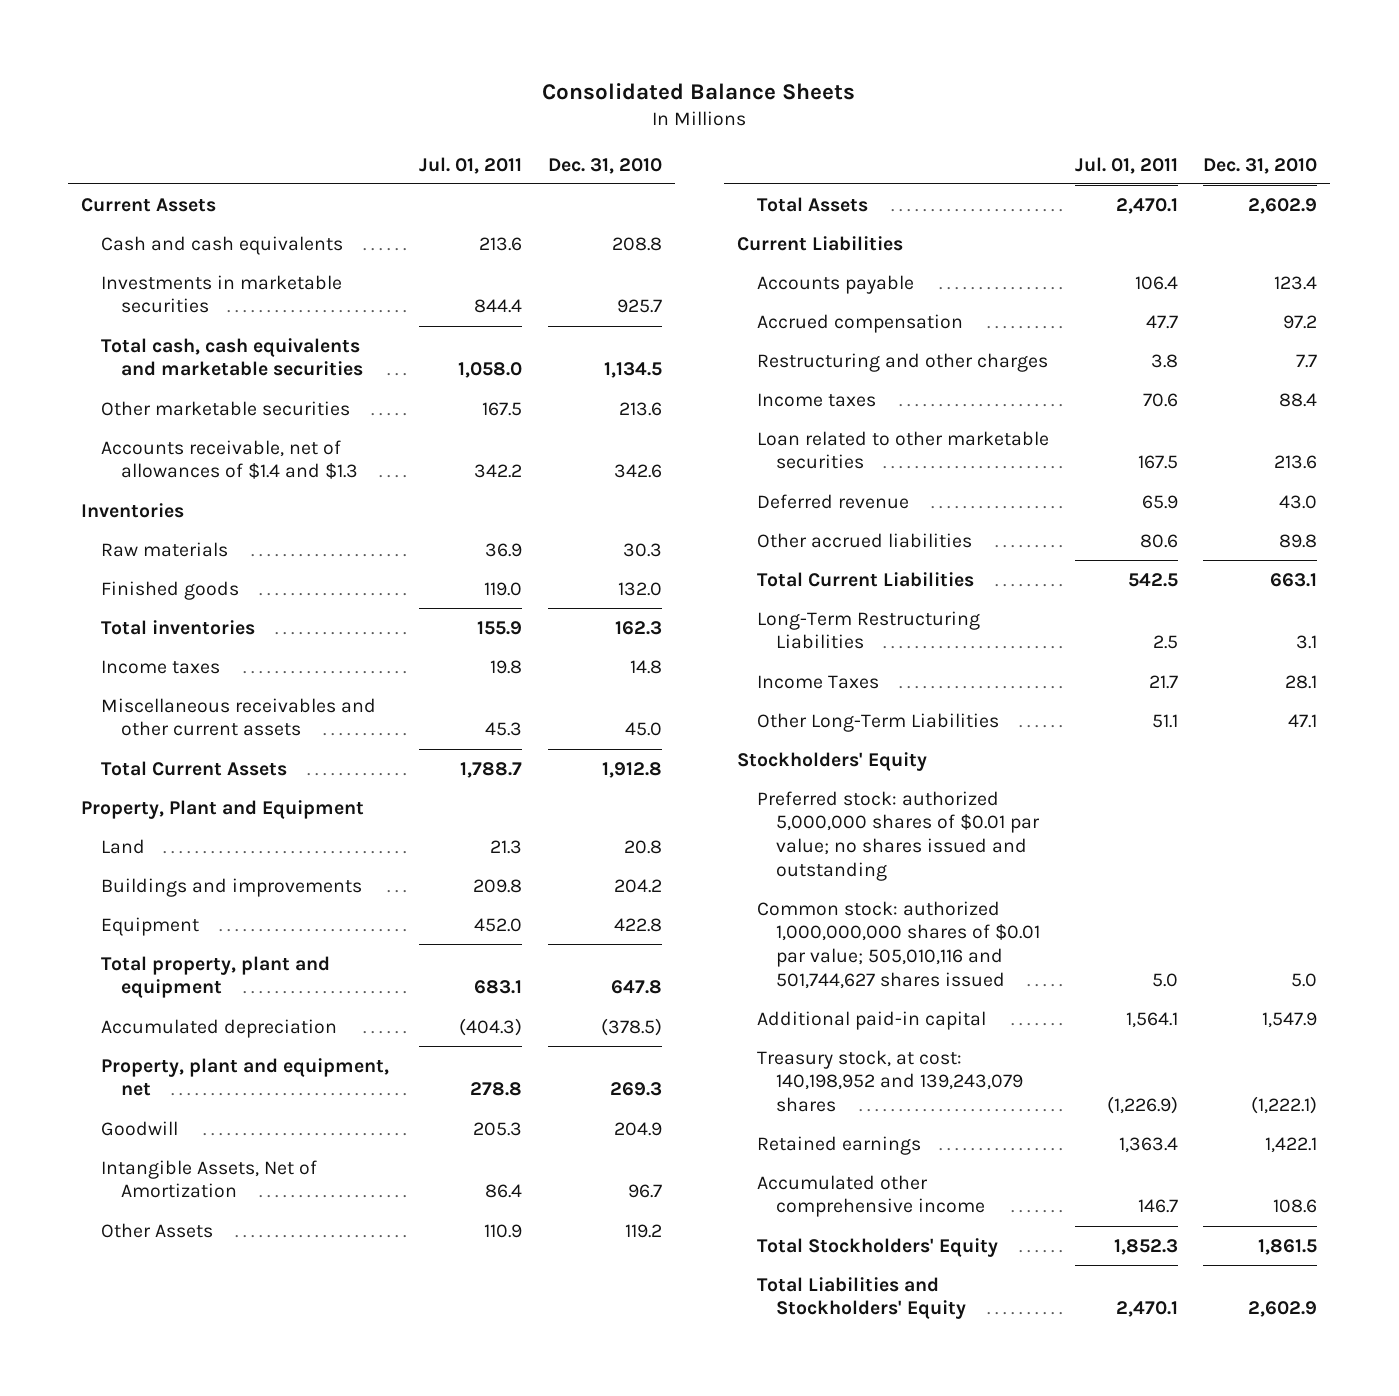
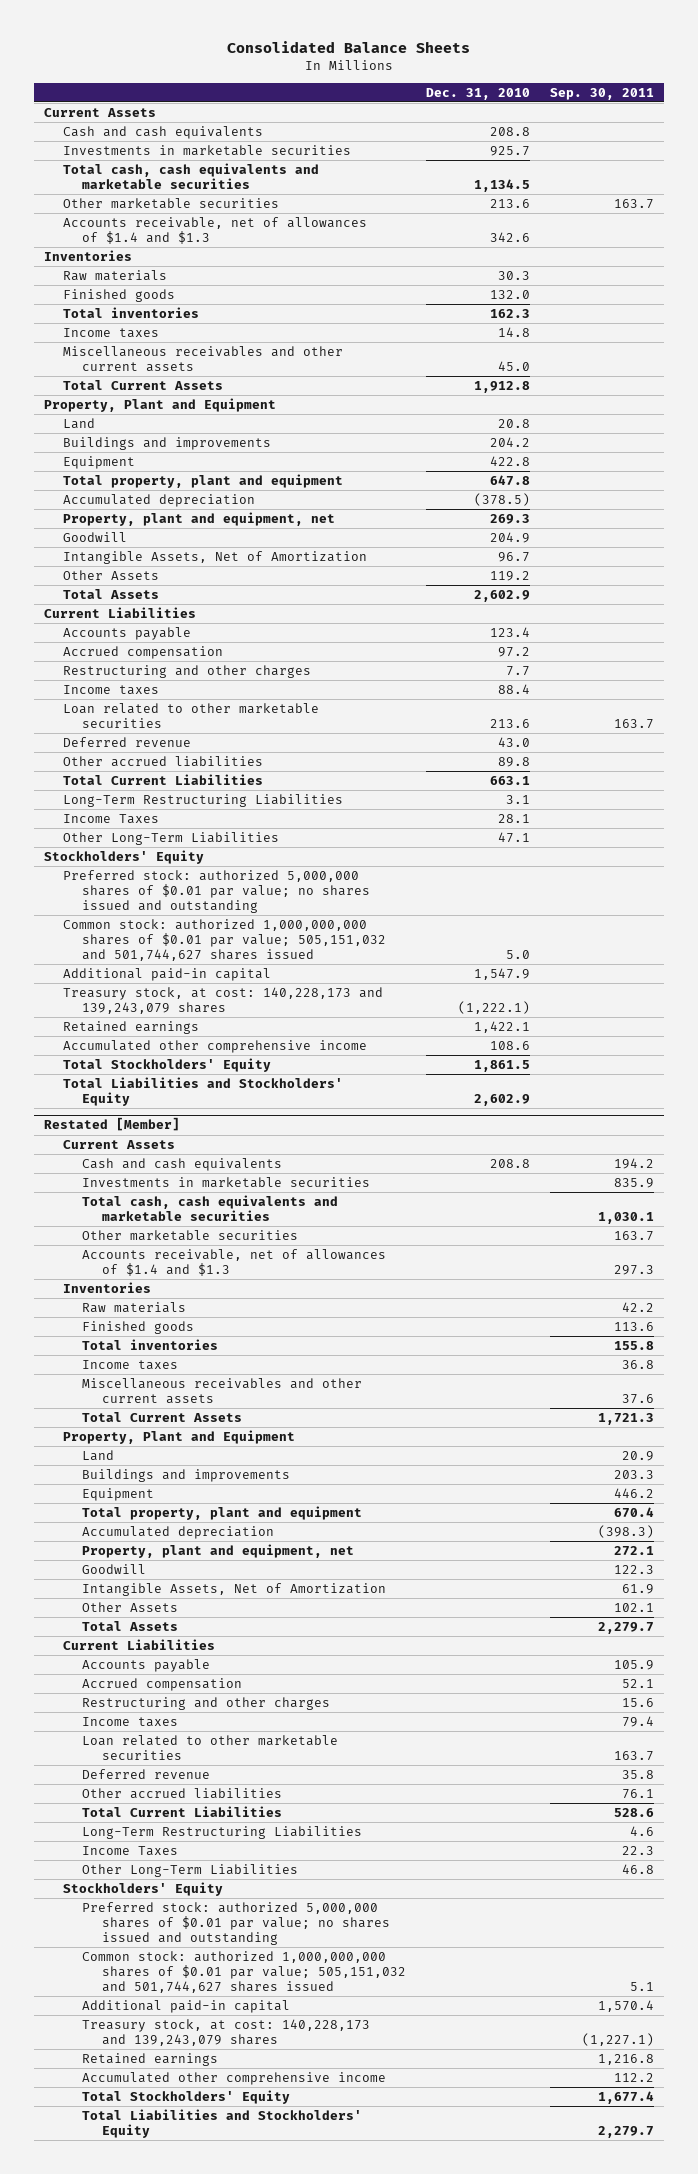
[418,156,522,174] Jul. 01, 2011 -> none
none -> [549,87,654,100] Sep. 30, 2011
[756,900,1041,989] Common stock: authorized 1,000,000,000 shares of $0.01 par value; 505,010,116 and 501,744,627 shares issued -> [63,918,387,962] Common stock: authorized 1,000,000,000 shares of $0.01 par value; 505,151,032 and 501,744,627 shares issued
[756,1049,1024,1112] Treasury stock, at cost: 140,198,952 and 139,243,079 shares -> [63,986,384,1015] Treasury stock, at cost: 140,228,173 and 139,243,079 shares
none -> [43,1117,180,1132] Restated [Member]
none -> [63,1139,176,1149] Current Assets
none -> [82,1157,283,1171] Cash and cash equivalents
none -> [82,1176,371,1188] Investments in marketable securities
none -> [82,1194,339,1222] Total cash, cash equivalents and marketable securities
none -> [82,1229,299,1241] Other marketable securities
none -> [82,1248,387,1277] Accounts receivable, net of allowances of $1.4 and $1.3
none -> [63,1281,152,1293] Inventories
none -> [82,1301,187,1313] Raw materials
none -> [82,1320,195,1334] Finished goods
none -> [82,1338,219,1350] Total inventories
none -> [82,1359,179,1370] Income taxes
none -> [82,1377,363,1405] Miscellaneous receivables and other current assets
none -> [82,1411,243,1422] Total Current Assets
none -> [63,1429,296,1444] Property, Plant and Equipment
none -> [82,1449,115,1461] Land
none -> [82,1468,291,1482] Buildings and improvements
none -> [82,1487,155,1501] Equipment
none -> [82,1505,363,1520] Total property, plant and equipment
none -> [82,1525,275,1539] Accumulated depreciation
none -> [82,1543,355,1558] Property, plant and equipment, net
none -> [82,1563,147,1574] Goodwill
none -> [82,1582,387,1596] Intangible Assets, Net of Amortization
none -> [82,1601,179,1612] Other Assets
none -> [82,1620,179,1631] Total Assets
none -> [63,1638,216,1650] Current Liabilities
none -> [82,1658,211,1672] Accounts payable
none -> [82,1677,243,1691] Accrued compensation
none -> [82,1696,331,1710] Restructuring and other charges
none -> [82,1716,179,1727] Income taxes
none -> [82,1734,339,1761] Loan related to other marketable securities
none -> [82,1768,211,1779] Deferred revenue
none -> [82,1787,283,1799] Other accrued liabilities
none -> [82,1805,283,1817] Total Current Liabilities
none -> [82,1825,363,1839] Long-Term Restructuring Liabilities
none -> [82,1845,179,1856] Income Taxes
none -> [82,1863,299,1877] Other Long-Term Liabilities
none -> [63,1881,224,1896] Stockholders' Equity
none -> [82,1901,390,1946] Preferred stock: authorized 5,000,000 shares of $0.01 par value; no shares issued and outstanding
none -> [82,1950,406,1994] Common stock: authorized 1,000,000,000 shares of $0.01 par value; 505,151,032 and 501,744,627 shares issued
none -> [82,1999,291,2013] Additional paid-in capital
none -> [82,2018,371,2047] Treasury stock, at cost: 140,228,173 and 139,243,079 shares
none -> [82,2052,219,2066] Retained earnings
none -> [82,2071,387,2085] Accumulated other comprehensive income
none -> [82,2089,291,2104] Total Stockholders' Equity
none -> [82,2108,363,2139] Total Liabilities and Stockholders' Equity

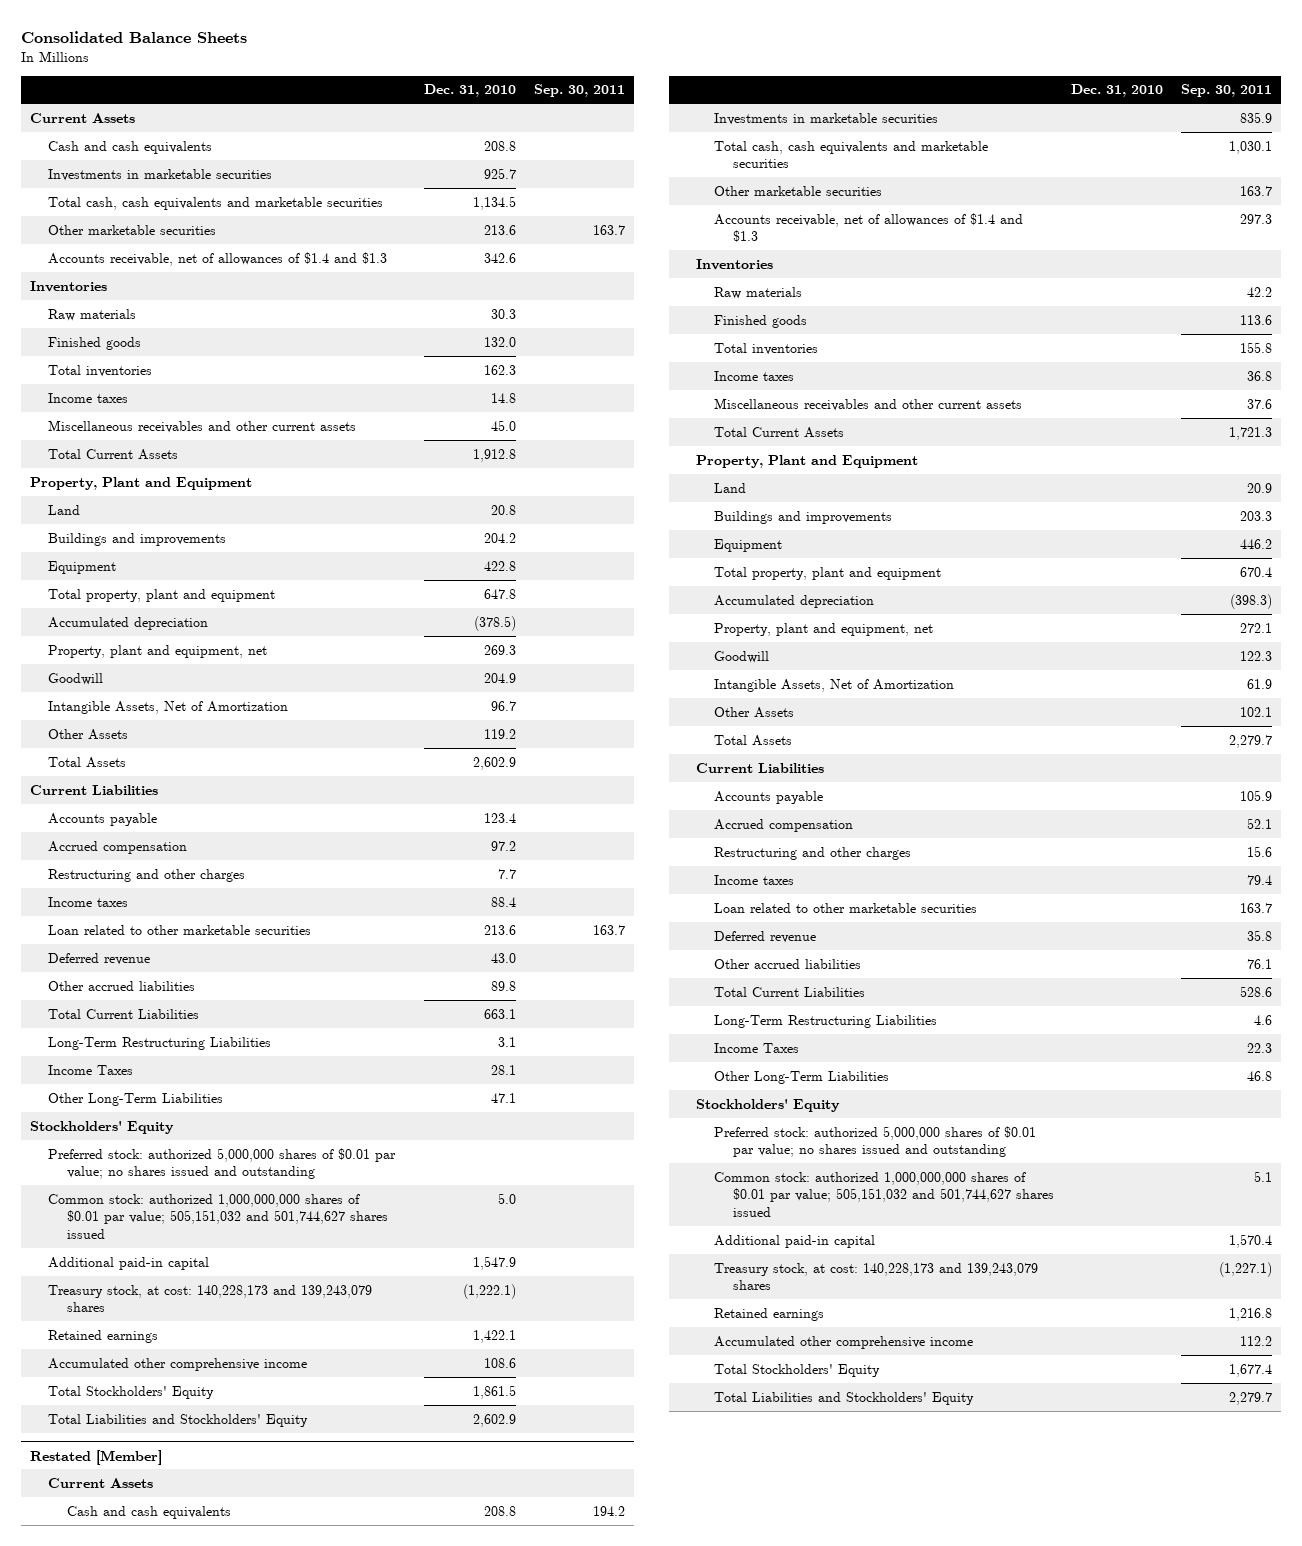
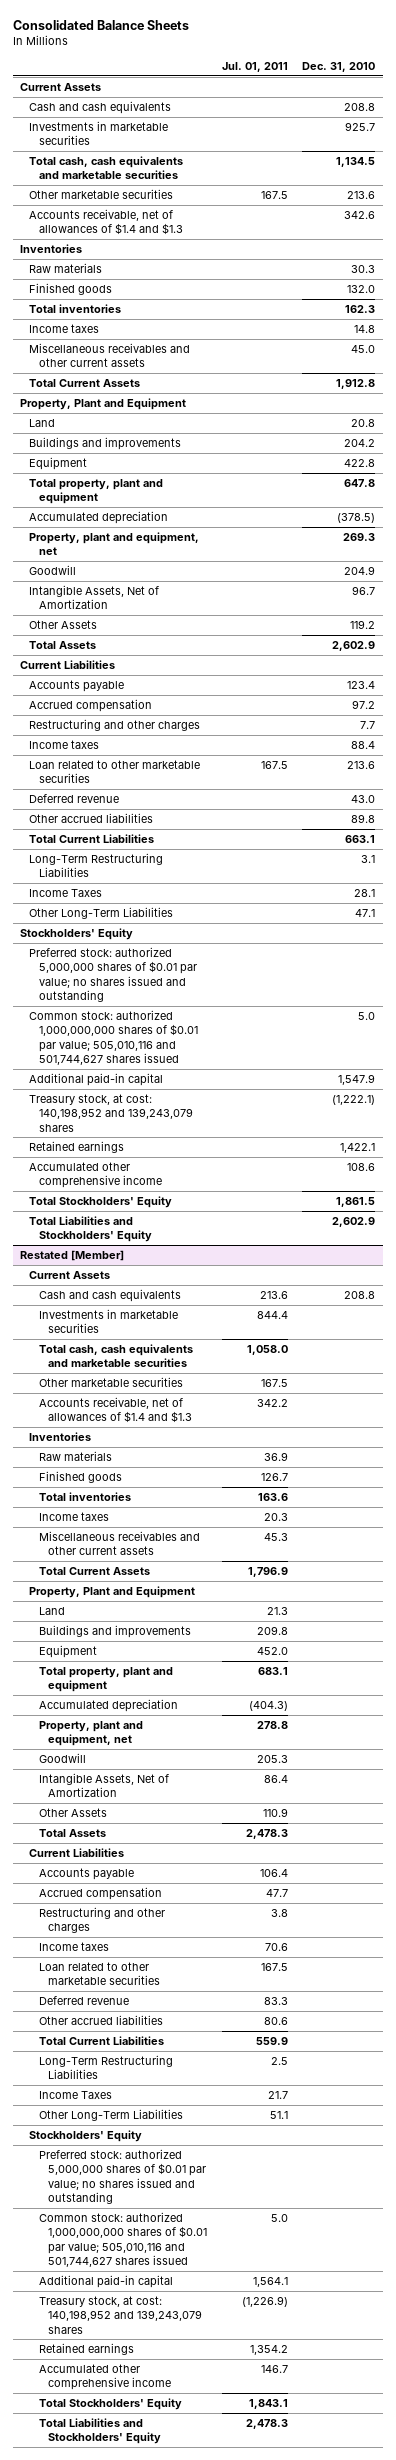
[533,84,625,98] Sep. 30, 2011 -> none
none -> [221,61,288,72] Jul. 01, 2011
[48,1193,388,1240] Common stock: authorized 1,000,000,000 shares of $0.01 par value; 505,151,032 and 501,744,627 shares issued -> [29,1009,198,1065] Common stock: authorized 1,000,000,000 shares of $0.01 par value; 505,010,116 and 501,744,627 shares issued
[48,1284,373,1313] Treasury stock, at cost: 140,228,173 and 139,243,079 shares -> [29,1093,193,1132] Treasury stock, at cost: 140,198,952 and 139,243,079 shares
[714,1171,1054,1218] Common stock: authorized 1,000,000,000 shares of $0.01 par value; 505,151,032 and 501,744,627 shares issued -> [38,2211,207,2267] Common stock: authorized 1,000,000,000 shares of $0.01 par value; 505,010,116 and 501,744,627 shares issued
[714,1262,1039,1291] Treasury stock, at cost: 140,228,173 and 139,243,079 shares -> [38,2295,202,2334] Treasury stock, at cost: 140,198,952 and 139,243,079 shares

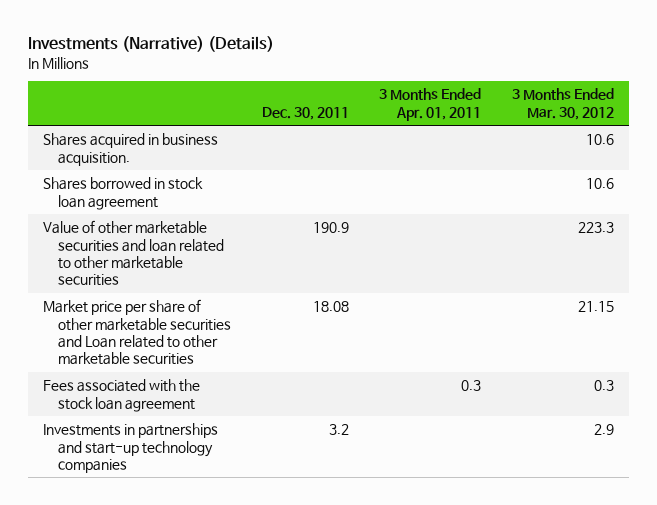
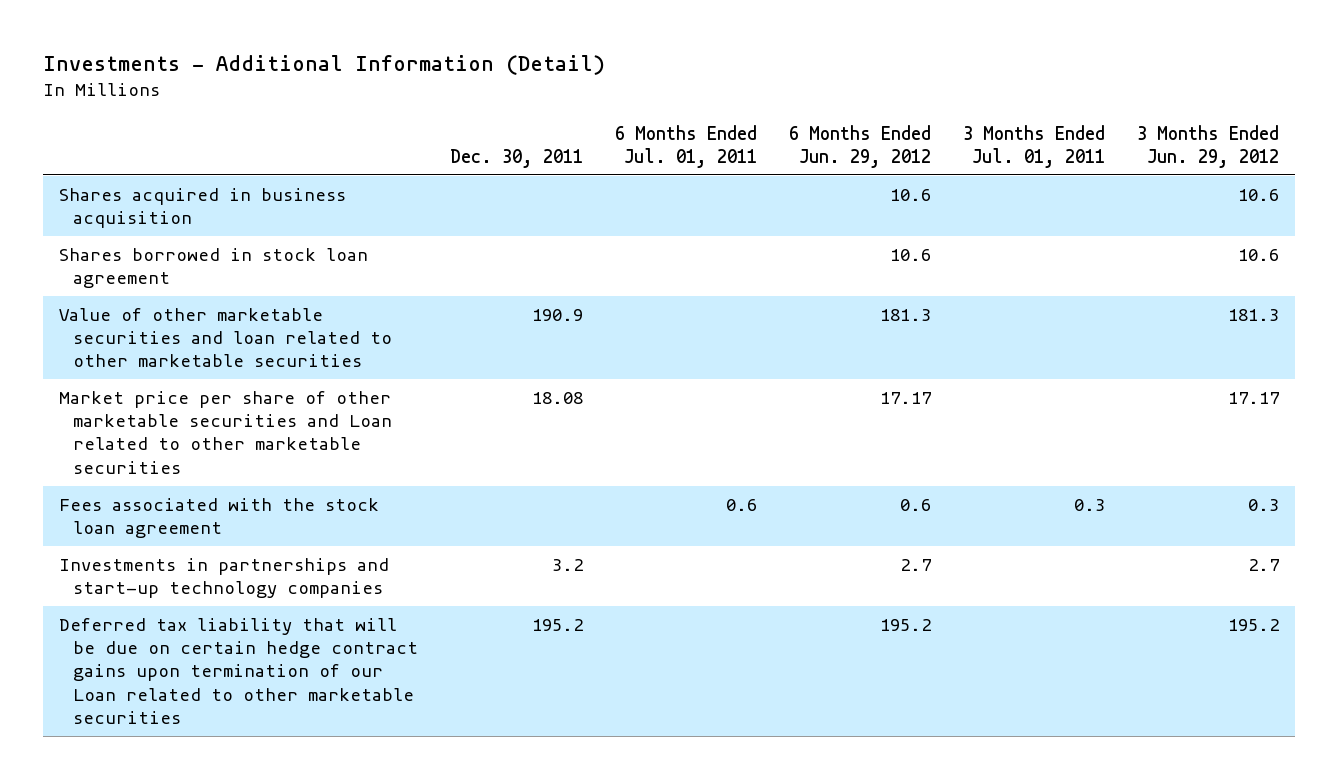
[28,36,275,53] Investments (Narrative) (Details) -> [42,55,605,76] Investments - Additional Information (Detail)
[379,88,482,121] 3 Months Ended Apr. 01, 2011 -> none
[512,88,615,120] 3 Months Ended Mar. 30, 2012 -> none
none -> [615,124,758,169] 6 Months Ended Jul. 01, 2011
none -> [789,124,932,169] 6 Months Ended Jun. 29, 2012
none -> [963,124,1106,169] 3 Months Ended Jul. 01, 2011
none -> [1136,124,1279,169] 3 Months Ended Jun. 29, 2012
[43,133,219,166] Shares acquired in business acquisition. -> [58,187,346,229] Shares acquired in business acquisition
none -> [58,617,419,725] Deferred tax liability that will be due on certain hedge contract gains upon termination of our Loan related to other marketable securities

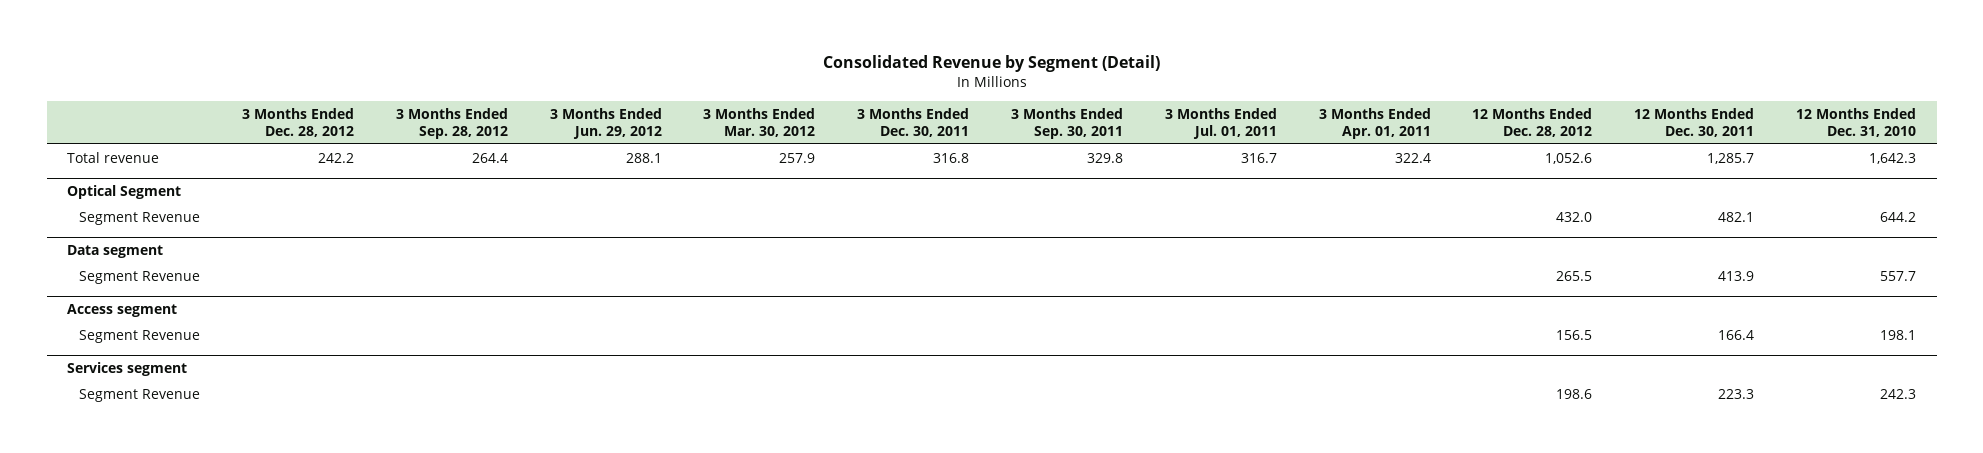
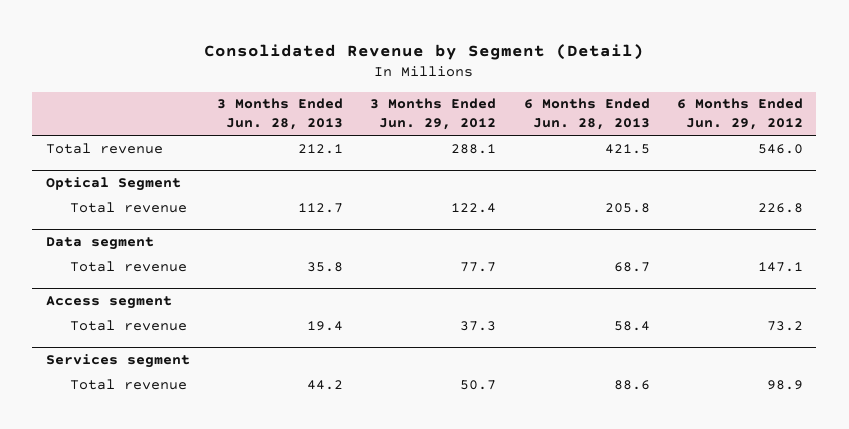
[242,107,355,137] 3 Months Ended Dec. 28, 2012 -> none
[395,107,508,139] 3 Months Ended Sep. 28, 2012 -> none
[703,107,816,137] 3 Months Ended Mar. 30, 2012 -> none
[857,107,970,137] 3 Months Ended Dec. 30, 2011 -> none
[1011,107,1124,139] 3 Months Ended Sep. 30, 2011 -> none
[1164,107,1277,139] 3 Months Ended Jul. 01, 2011 -> none
[1318,107,1431,139] 3 Months Ended Apr. 01, 2011 -> none
[1472,107,1593,137] 12 Months Ended Dec. 28, 2012 -> none
[1634,107,1755,137] 12 Months Ended Dec. 30, 2011 -> none
[1796,107,1917,137] 12 Months Ended Dec. 31, 2010 -> none
none -> [217,98,344,131] 3 Months Ended Jun. 28, 2013
none -> [523,98,650,131] 6 Months Ended Jun. 28, 2013
none -> [676,98,803,131] 6 Months Ended Jun. 29, 2012
[79,211,201,225] Segment Revenue -> none
none -> [69,201,187,213] Total revenue
[79,270,201,284] Segment Revenue -> none
none -> [69,260,187,272] Total revenue
[79,329,201,343] Segment Revenue -> none
none -> [69,319,187,331] Total revenue
[79,388,201,402] Segment Revenue -> none
none -> [69,378,187,390] Total revenue

